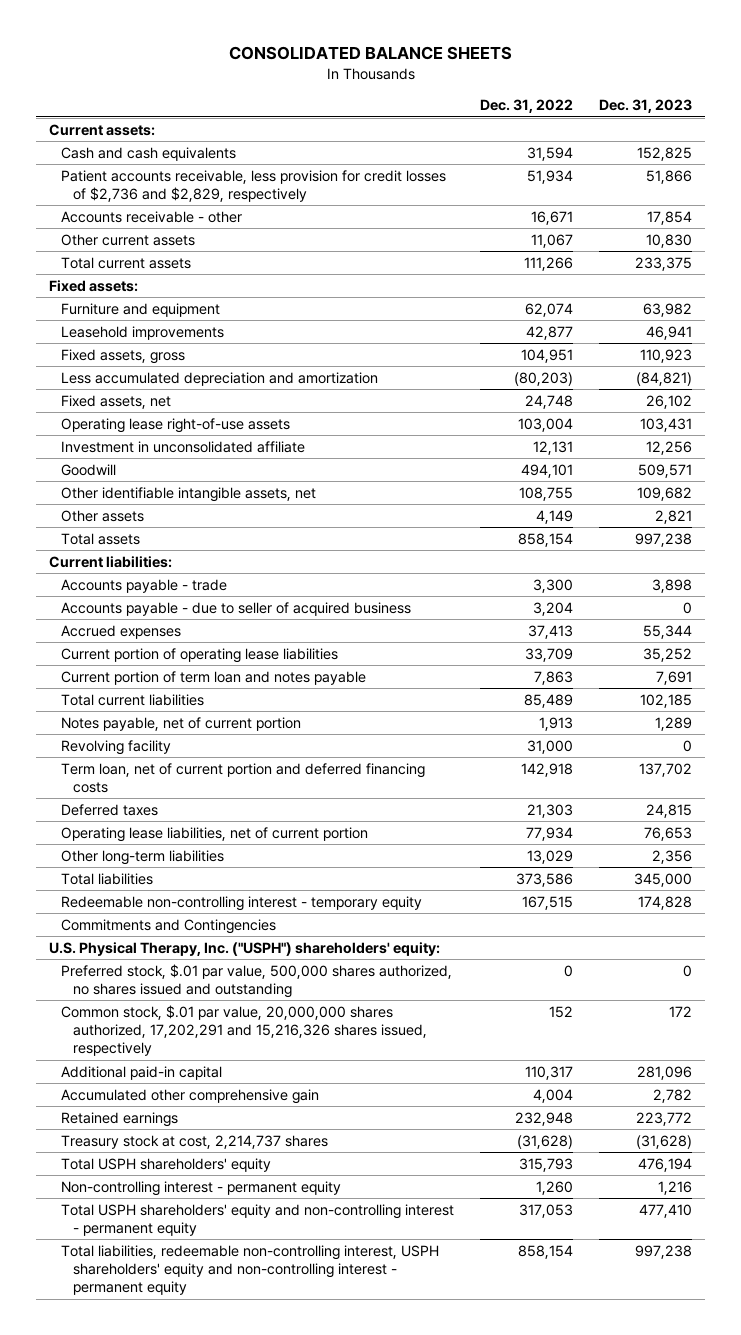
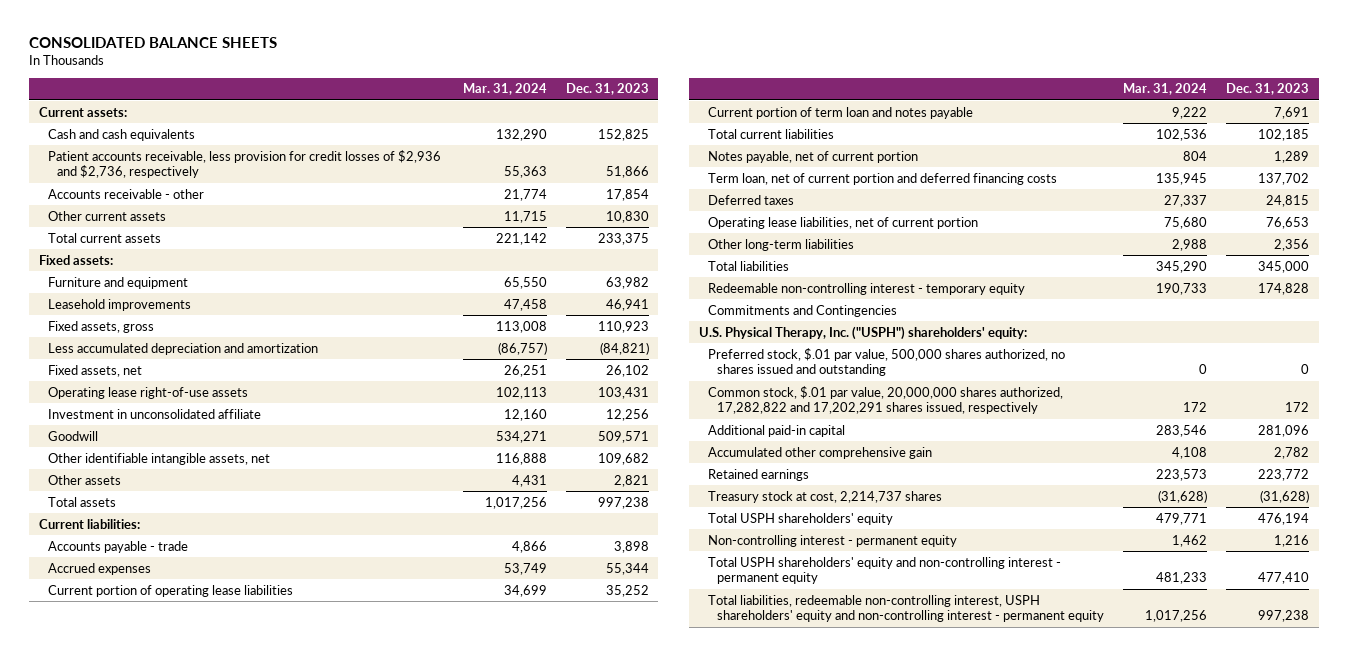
[480,99,574,114] Dec. 31, 2022 -> none
none -> [462,83,547,96] Mar. 31, 2024
[61,169,447,202] Patient accounts receivable, less provision for credit losses of $2,736 and $2,829, respectively -> [47,149,441,179] Patient accounts receivable, less provision for credit losses of $2,936 and $2,736, respectively
[61,601,412,616] Accounts payable - due to seller of acquired business -> none
[61,739,172,755] Revolving facility -> none
[61,1004,428,1057] Common stock, $.01 par value, 20,000,000 shares authorized, 17,202,291 and 15,216,326 shares issued, respectively -> [708,385,1064,415] Common stock, $.01 par value, 20,000,000 shares authorized, 17,282,822 and 17,202,291 shares issued, respectively

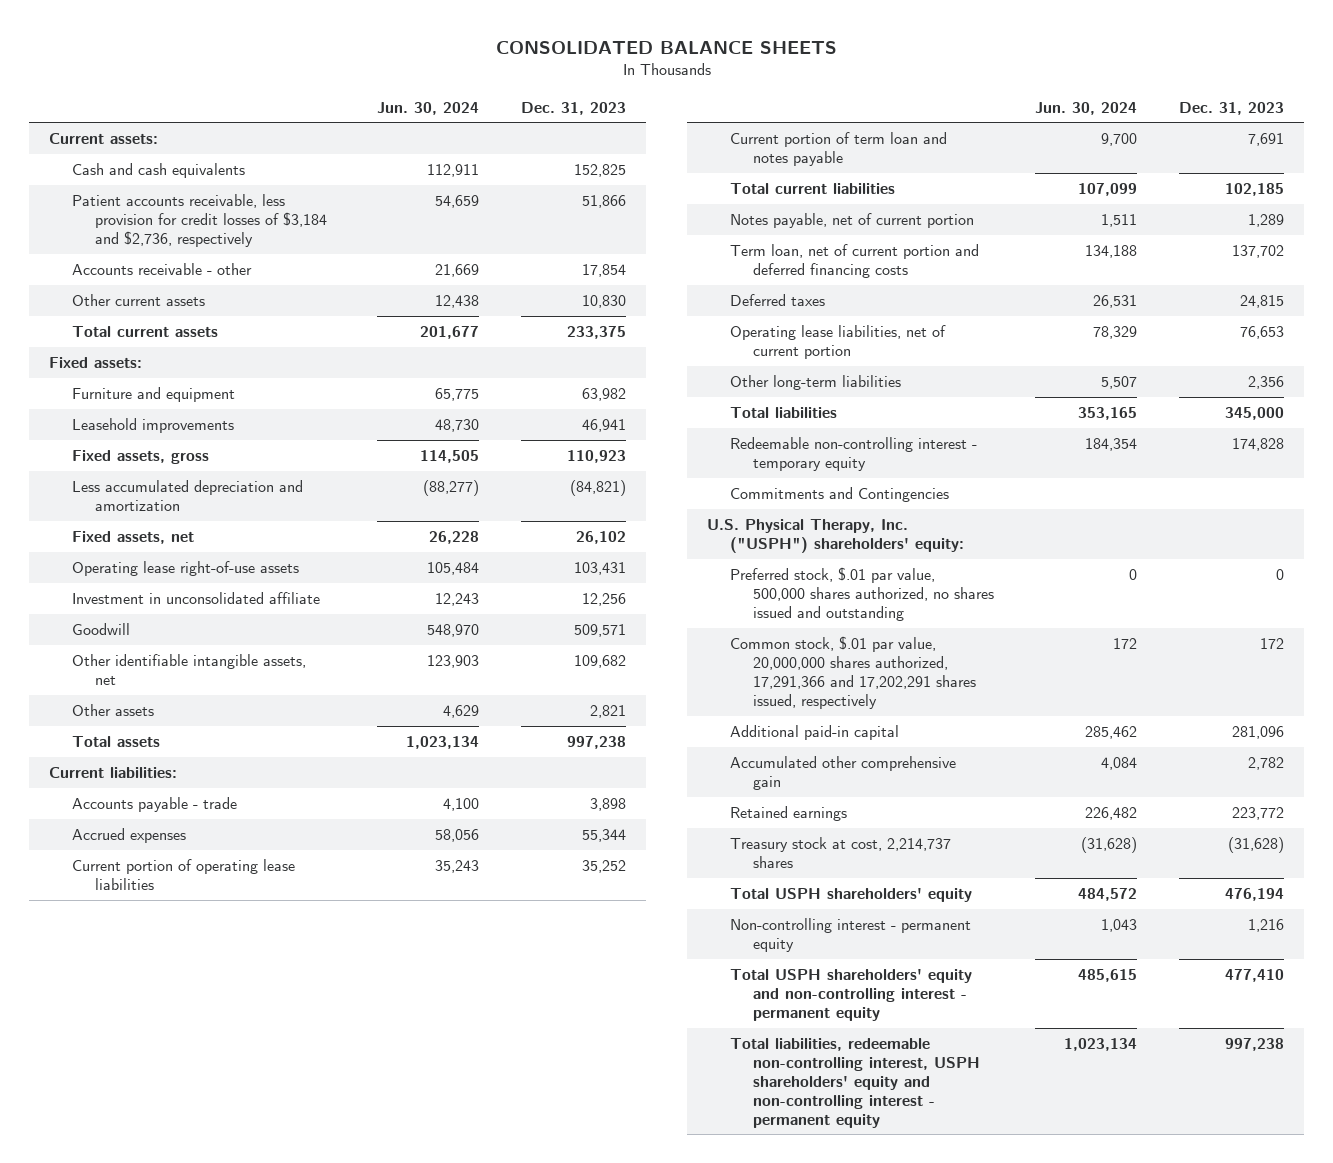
[462,83,547,96] Mar. 31, 2024 -> none
none -> [377,101,480,115] Jun. 30, 2024
[47,149,441,179] Patient accounts receivable, less provision for credit losses of $2,936 and $2,736, respectively -> [72,194,327,247] Patient accounts receivable, less provision for credit losses of $3,184 and $2,736, respectively
[708,385,1064,415] Common stock, $.01 par value, 20,000,000 shares authorized, 17,282,822 and 17,202,291 shares issued, respectively -> [730,636,976,709] Common stock, $.01 par value, 20,000,000 shares authorized, 17,291,366 and 17,202,291 shares issued, respectively

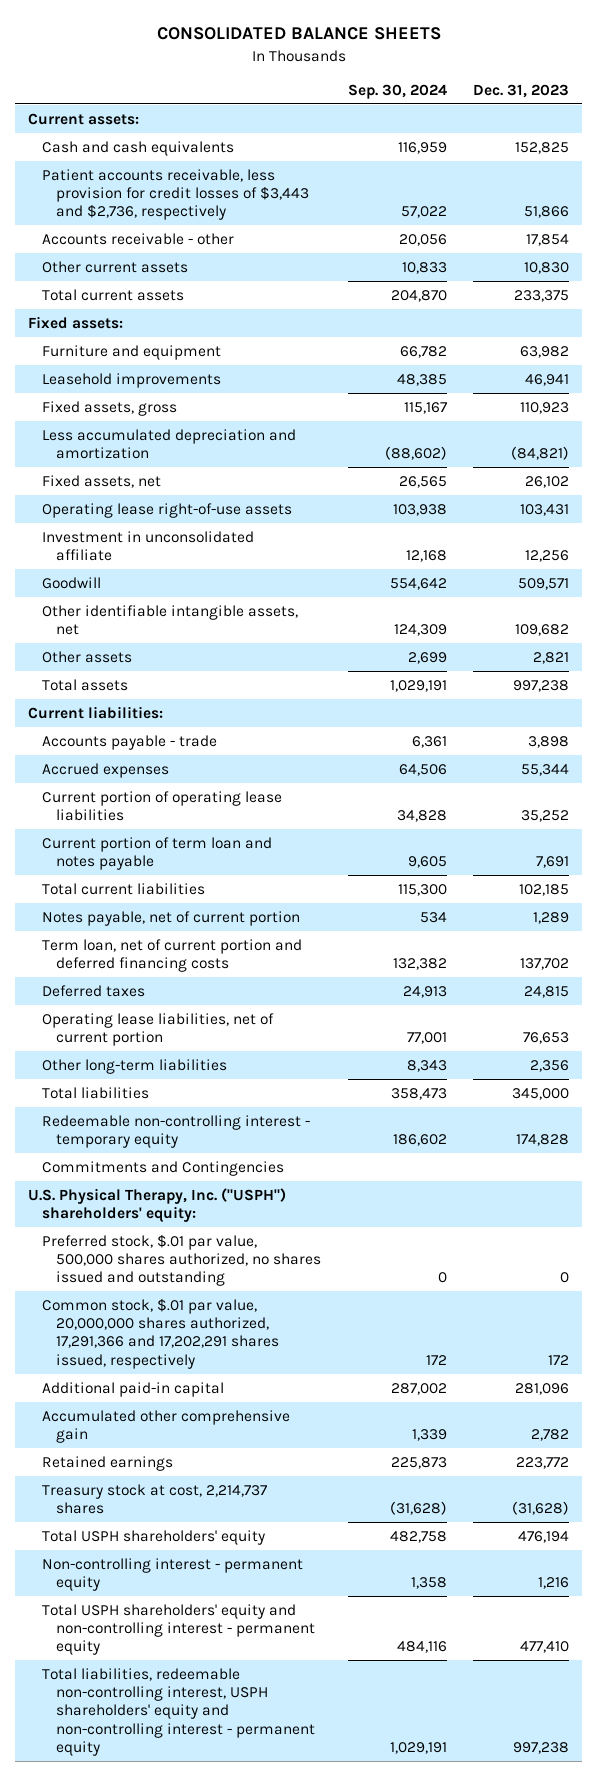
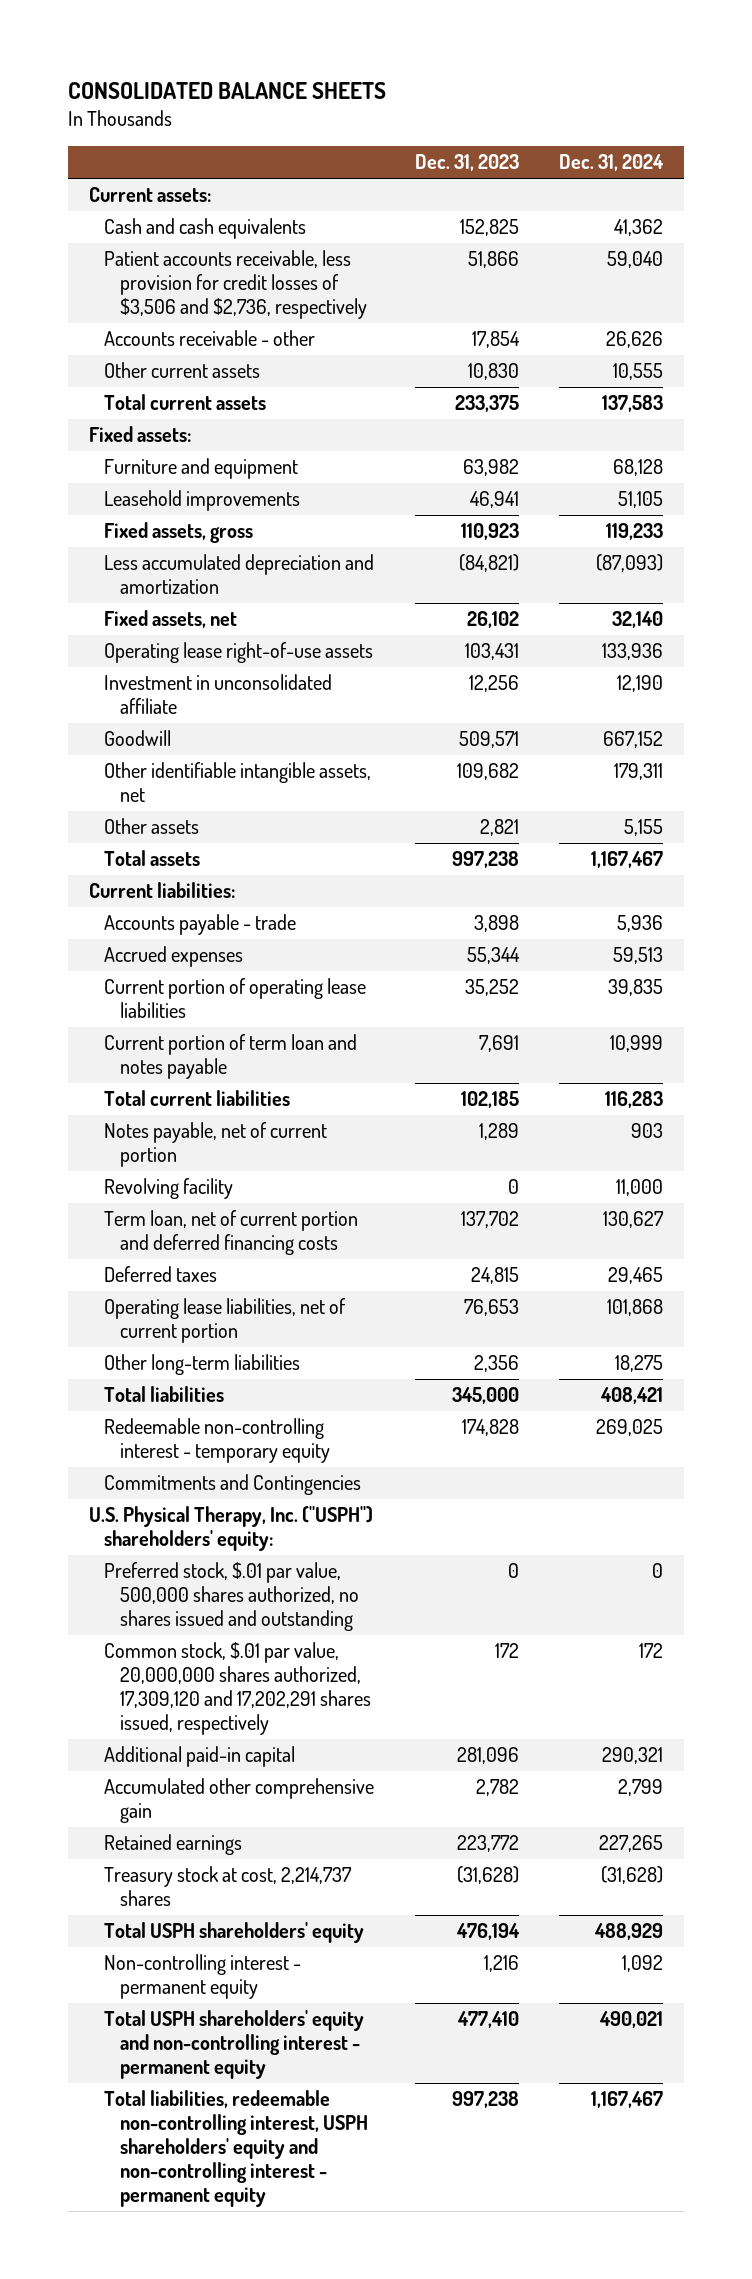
[347,83,447,99] Sep. 30, 2024 -> none
none -> [559,154,665,172] Dec. 31, 2024
[42,168,310,221] Patient accounts receivable, less provision for credit losses of $3,443 and $2,736, respectively -> [104,250,368,320] Patient accounts receivable, less provision for credit losses of $3,506 and $2,736, respectively
none -> [104,1178,234,1200] Revolving facility
[42,1297,280,1369] Common stock, $.01 par value, 20,000,000 shares authorized, 17,291,366 and 17,202,291 shares issued, respectively -> [104,1642,372,1736] Common stock, $.01 par value, 20,000,000 shares authorized, 17,309,120 and 17,202,291 shares issued, respectively

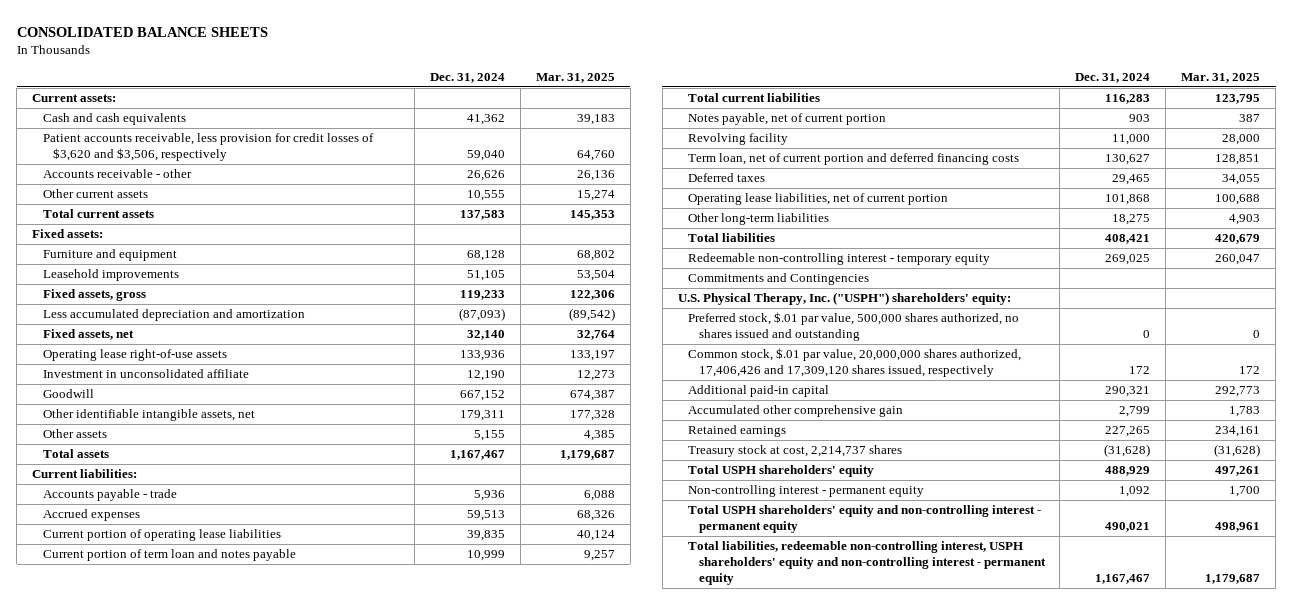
[414,154,519,172] Dec. 31, 2023 -> none
none -> [535,72,615,83] Mar. 31, 2025
[104,250,368,320] Patient accounts receivable, less provision for credit losses of $3,506 and $2,736, respectively -> [42,133,374,162] Patient accounts receivable, less provision for credit losses of $3,620 and $3,506, respectively
[104,1642,372,1736] Common stock, $.01 par value, 20,000,000 shares authorized, 17,309,120 and 17,202,291 shares issued, respectively -> [688,348,1022,378] Common stock, $.01 par value, 20,000,000 shares authorized, 17,406,426 and 17,309,120 shares issued, respectively

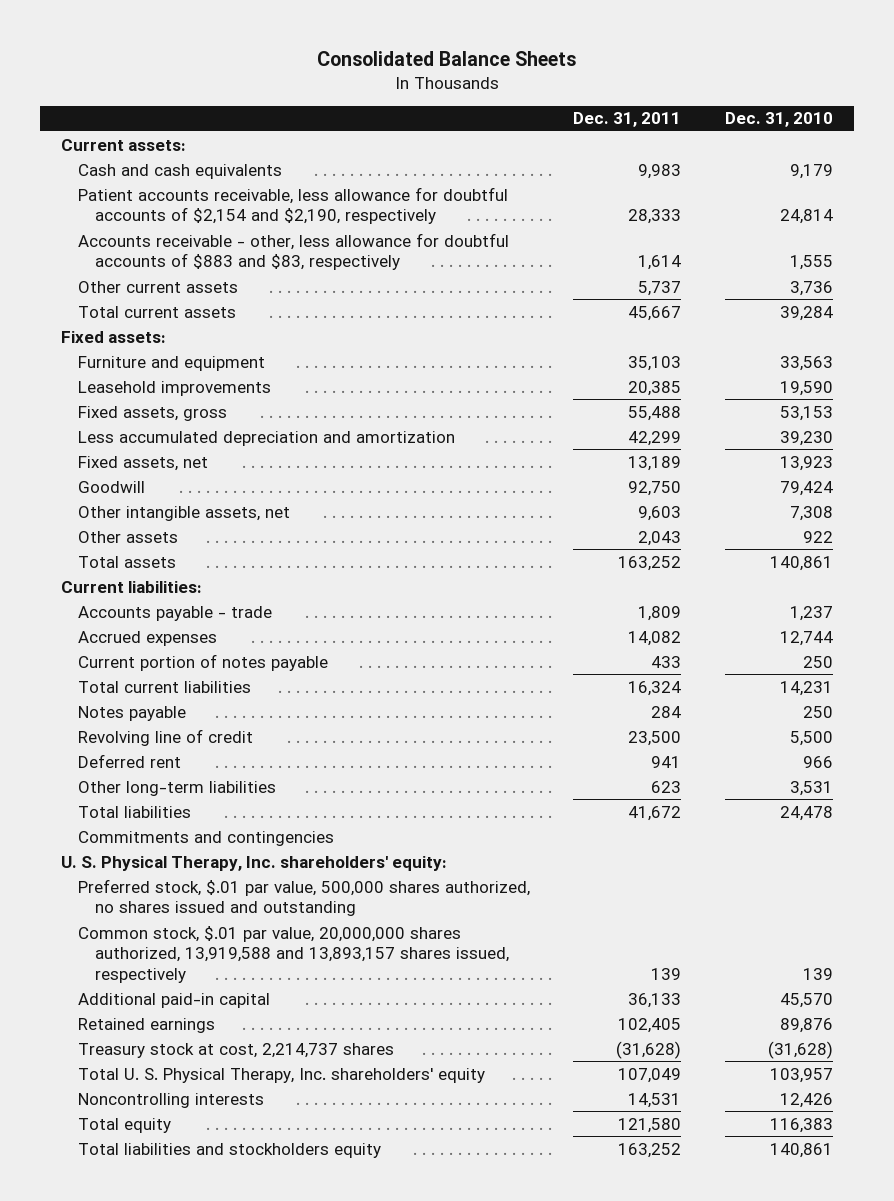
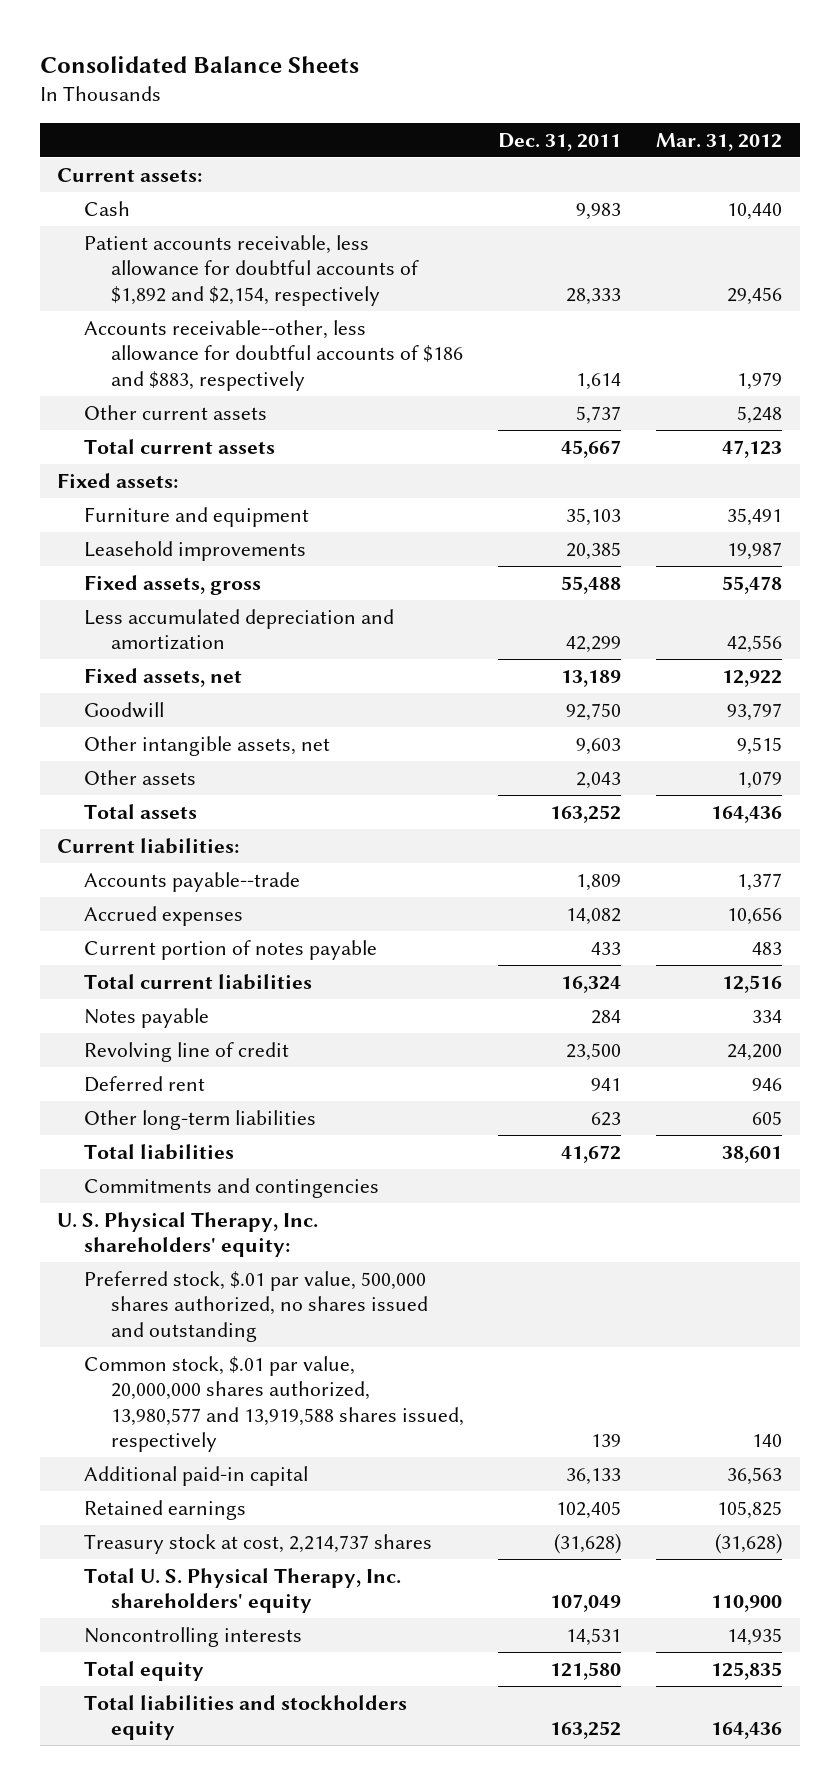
[724,112,833,128] Dec. 31, 2010 -> none
none -> [656,132,783,151] Mar. 31, 2012
[78,163,283,179] Cash and cash equivalents -> [83,201,130,217] Cash
[78,186,509,225] Patient accounts receivable, less allowance for doubtful accounts of $2,154 and $2,190, respectively -> [83,235,419,306] Patient accounts receivable, less allowance for doubtful accounts of $1,892 and $2,154, respectively
[78,232,510,271] Accounts receivable - other, less allowance for doubtful accounts of $883 and $83, respectively -> [83,320,463,391] Accounts receivable--other, less allowance for doubtful accounts of $186 and $883, respectively
[78,605,273,621] Accounts payable - trade -> [83,872,300,893] Accounts payable--trade
[78,925,510,983] Common stock, $.01 par value, 20,000,000 shares authorized, 13,919,588 and 13,893,157 shares issued, respectively -> [83,1356,464,1452] Common stock, $.01 par value, 20,000,000 shares authorized, 13,980,577 and 13,919,588 shares issued, respectively

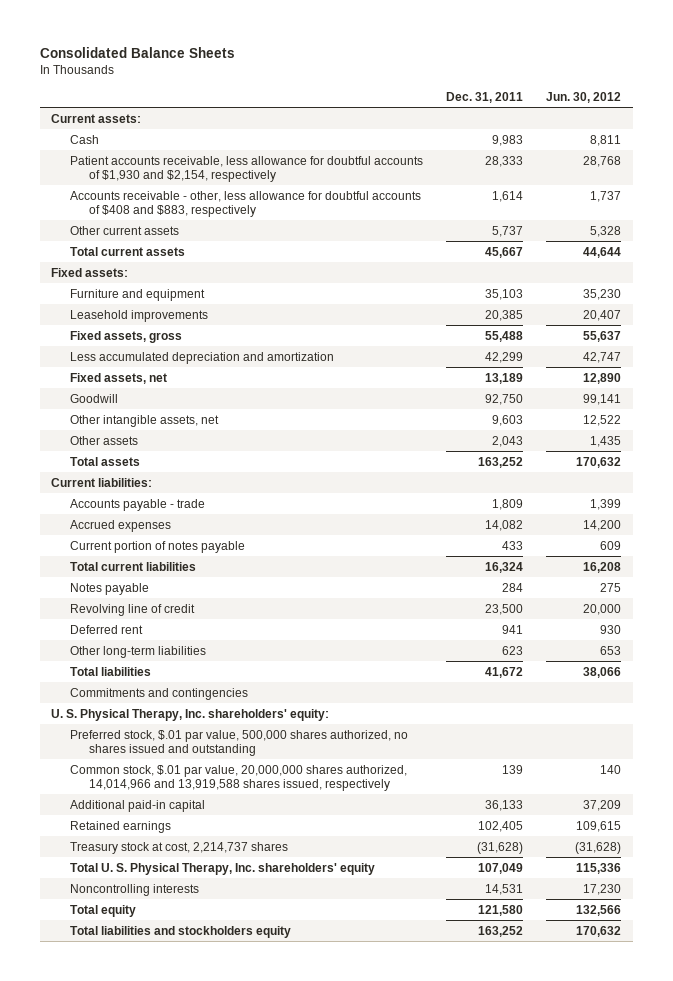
[656,132,783,151] Mar. 31, 2012 -> none
none -> [546,91,622,103] Jun. 30, 2012
[83,235,419,306] Patient accounts receivable, less allowance for doubtful accounts of $1,892 and $2,154, respectively -> [70,155,424,182] Patient accounts receivable, less allowance for doubtful accounts of $1,930 and $2,154, respectively
[83,320,463,391] Accounts receivable--other, less allowance for doubtful accounts of $186 and $883, respectively -> [70,190,422,217] Accounts receivable - other, less allowance for doubtful accounts of $408 and $883, respectively
[83,872,300,893] Accounts payable--trade -> [70,498,206,511] Accounts payable - trade
[83,1356,464,1452] Common stock, $.01 par value, 20,000,000 shares authorized, 13,980,577 and 13,919,588 shares issued, respectively -> [70,764,408,791] Common stock, $.01 par value, 20,000,000 shares authorized, 14,014,966 and 13,919,588 shares issued, respectively

